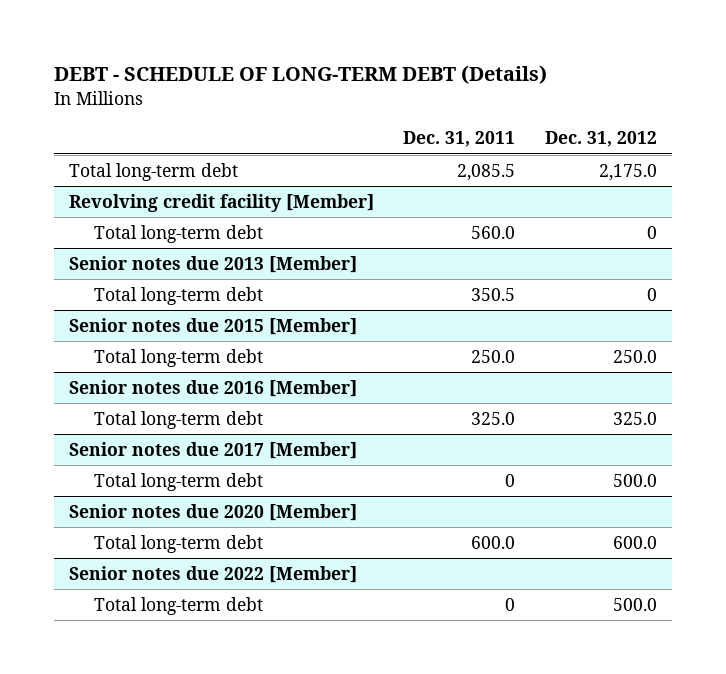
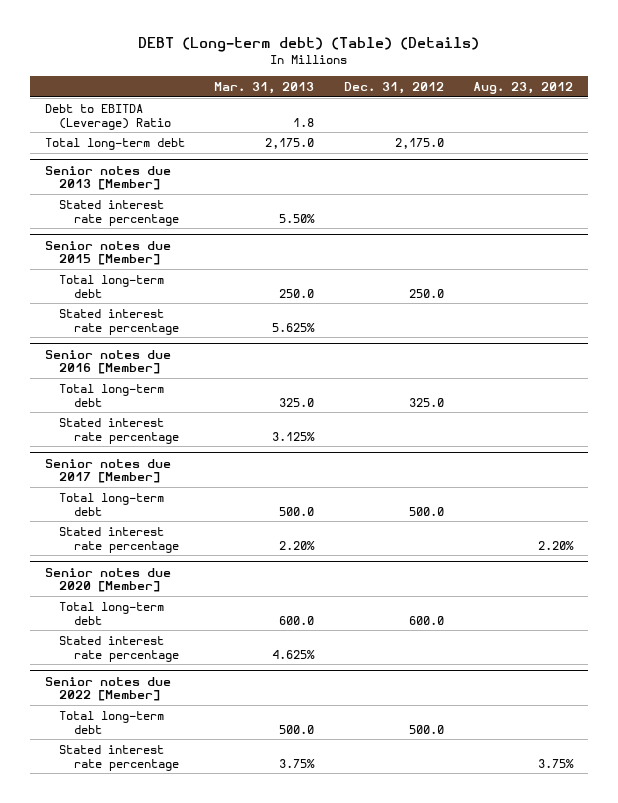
[53,65,547,85] DEBT - SCHEDULE OF LONG-TERM DEBT (Details) -> [137,37,479,53] DEBT (Long-term debt) (Table) (Details)
[403,131,516,148] Dec. 31, 2011 -> none
none -> [214,82,315,95] Mar. 31, 2013
none -> [473,82,574,95] Aug. 23, 2012
none -> [44,103,172,130] Debt to EBITDA (Leverage) Ratio
[68,193,374,212] Revolving credit facility [Member] -> none
[93,224,263,243] Total long-term debt -> none
[93,286,263,305] Total long-term debt -> none
none -> [59,199,179,226] Stated interest rate percentage
none -> [59,308,179,335] Stated interest rate percentage
none -> [59,417,179,444] Stated interest rate percentage
none -> [59,526,179,553] Stated interest rate percentage
none -> [59,635,179,662] Stated interest rate percentage
none -> [59,744,179,771] Stated interest rate percentage

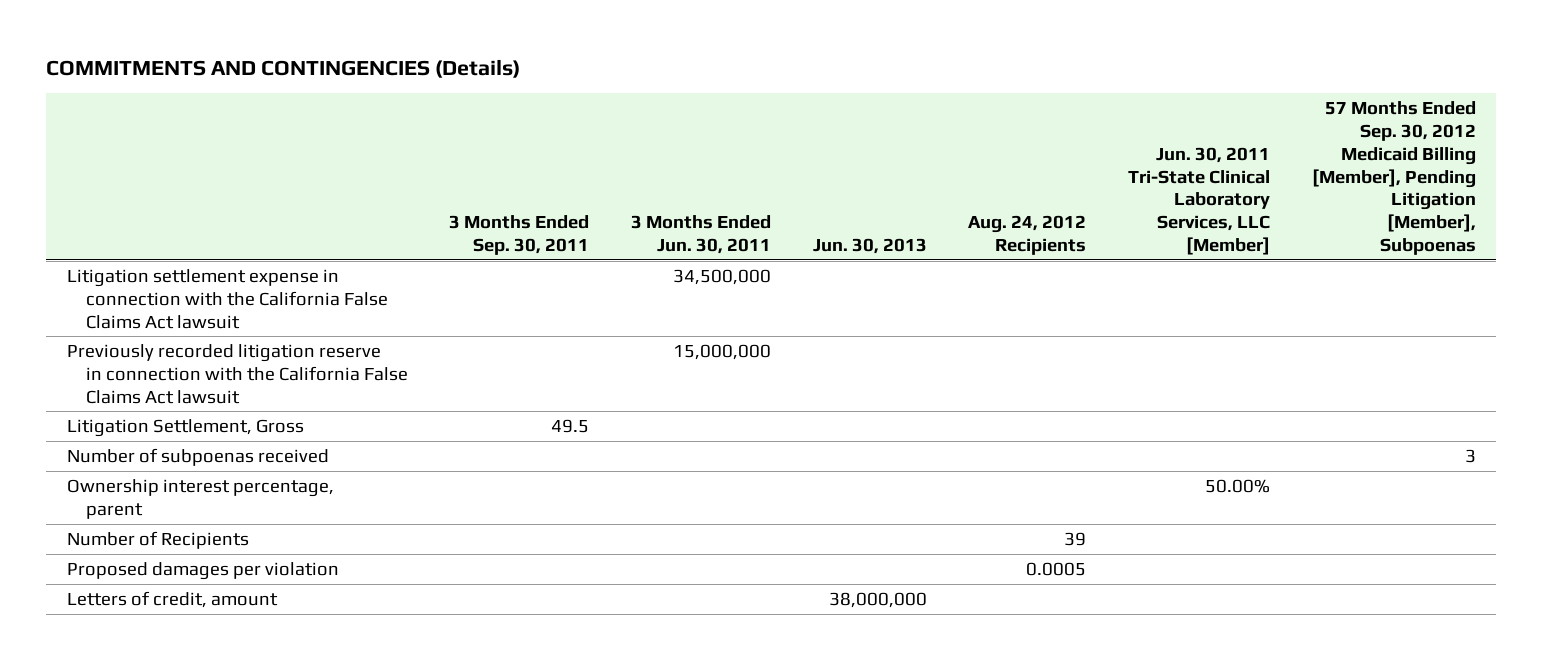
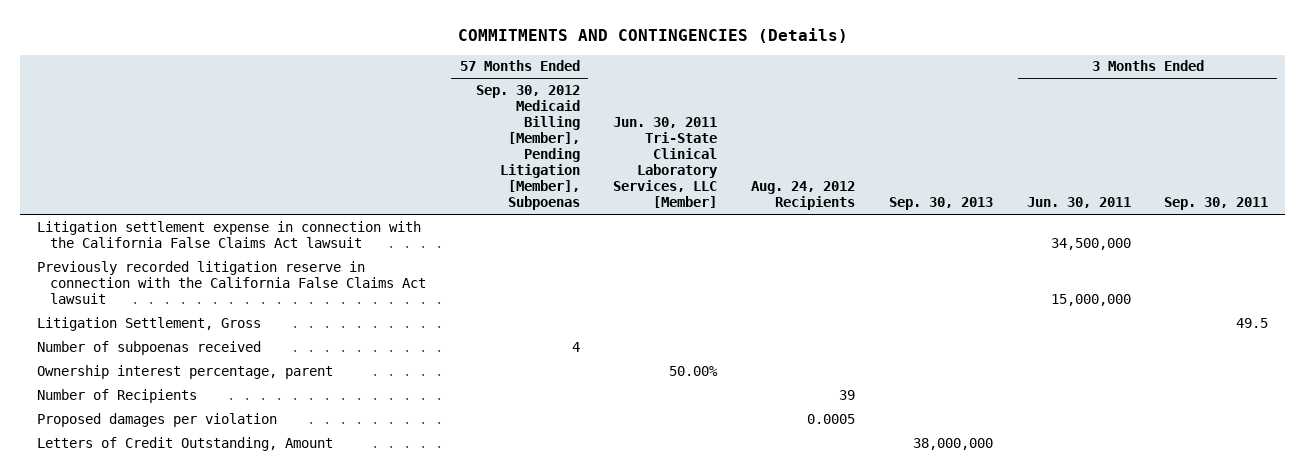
[812,238,927,255] Jun. 30, 2013 -> none
none -> [888,197,993,211] Sep. 30, 2013
[1464,448,1476,463] 3 -> [571,341,580,352] 4
[66,590,278,608] Letters of credit, amount -> [36,436,333,451] Letters of Credit Outstanding, Amount

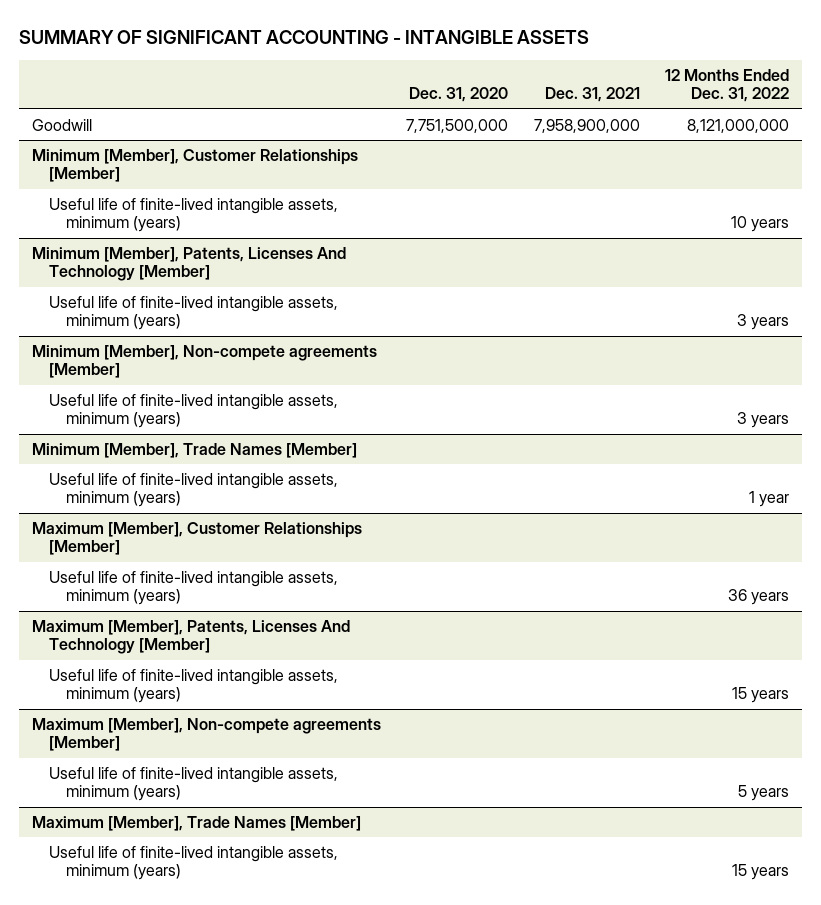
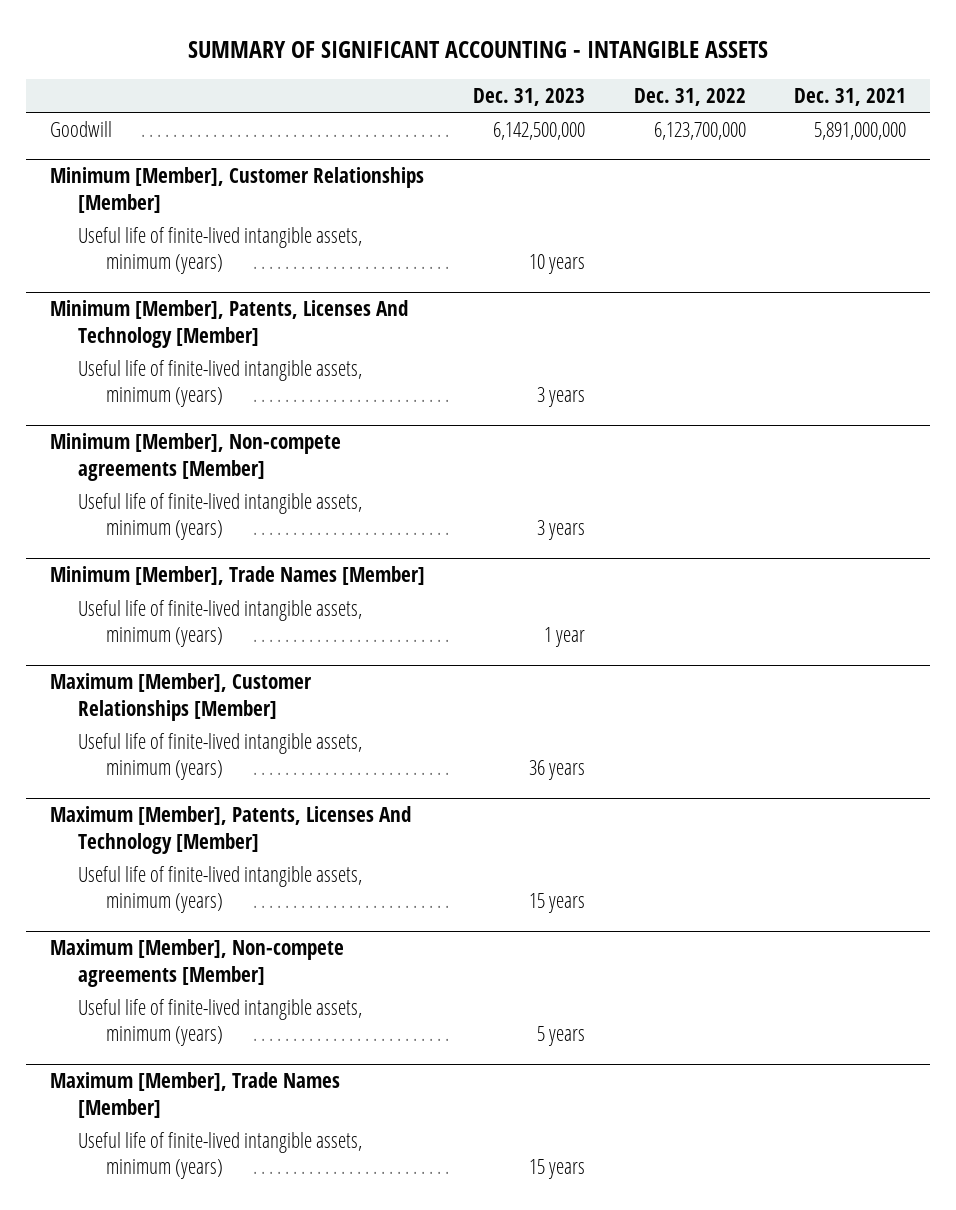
[409,87,509,103] Dec. 31, 2020 -> none
[665,68,790,103] 12 Months Ended Dec. 31, 2022 -> none
none -> [473,87,586,106] Dec. 31, 2023
none -> [633,87,746,106] Dec. 31, 2022
[533,118,640,133] 7,958,900,000 -> [813,122,906,141] 5,891,000,000

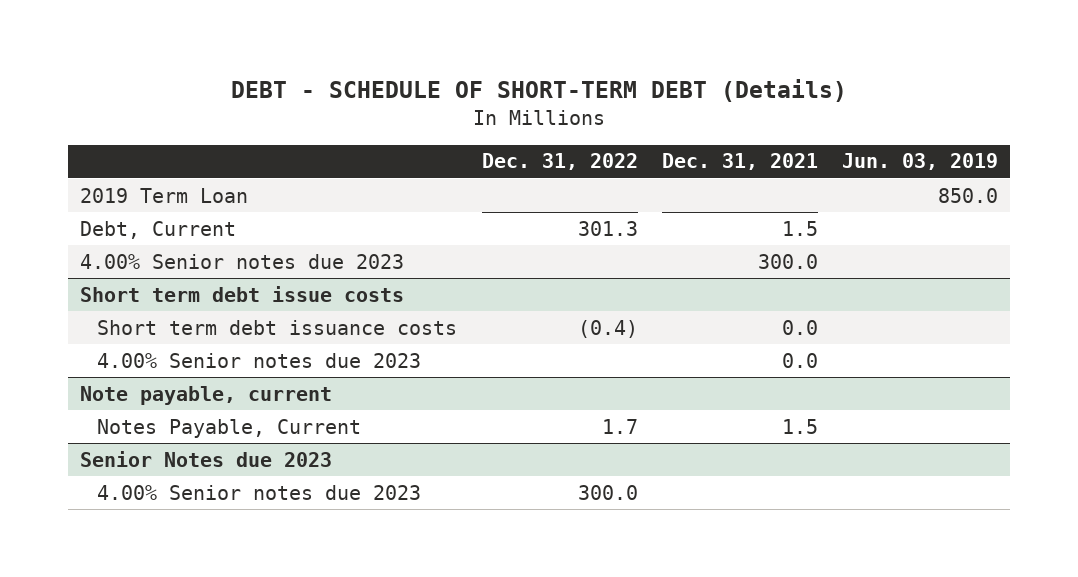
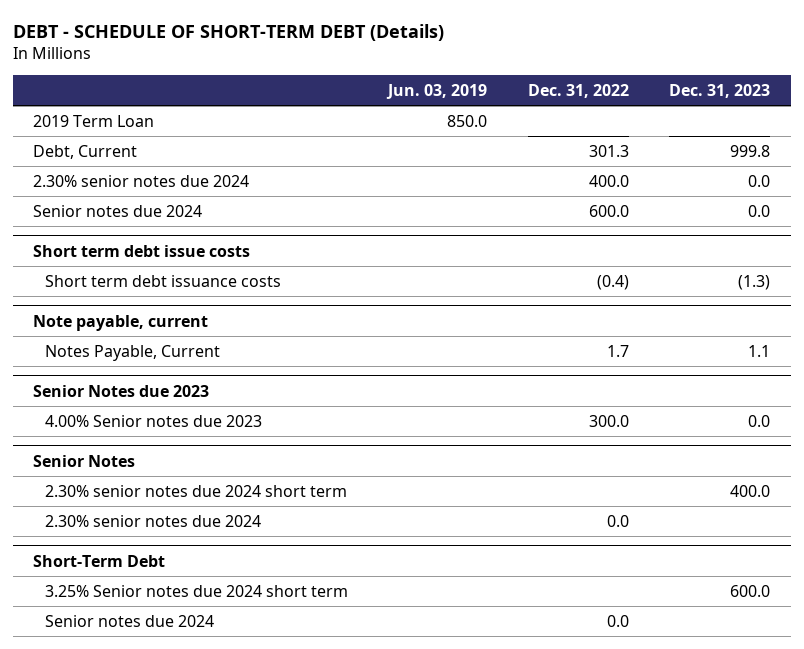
[661,153,818,171] Dec. 31, 2021 -> none
none -> [669,83,771,98] Dec. 31, 2023
[79,253,404,269] 4.00% Senior notes due 2023 -> none
none -> [33,174,250,187] 2.30% senior notes due 2024
none -> [33,204,203,217] Senior notes due 2024
[97,352,422,368] 4.00% Senior notes due 2023 -> none
none -> [33,454,136,467] Senior Notes
none -> [44,484,347,497] 2.30% senior notes due 2024 short term
none -> [44,514,261,527] 2.30% senior notes due 2024
none -> [33,554,166,567] Short-Term Debt
none -> [44,584,348,597] 3.25% Senior notes due 2024 short term
none -> [44,614,214,627] Senior notes due 2024

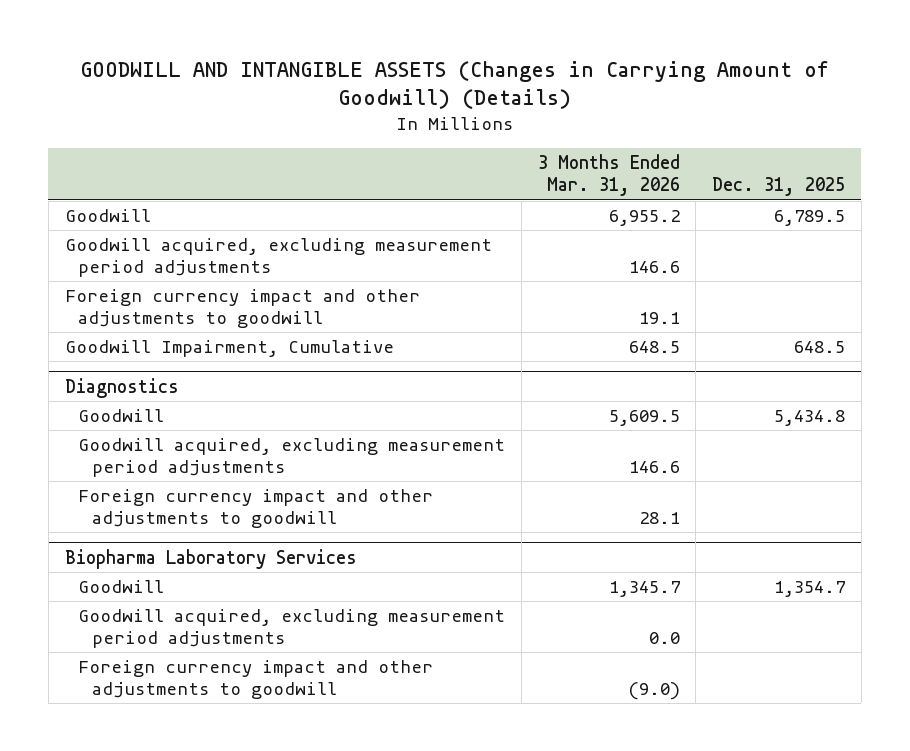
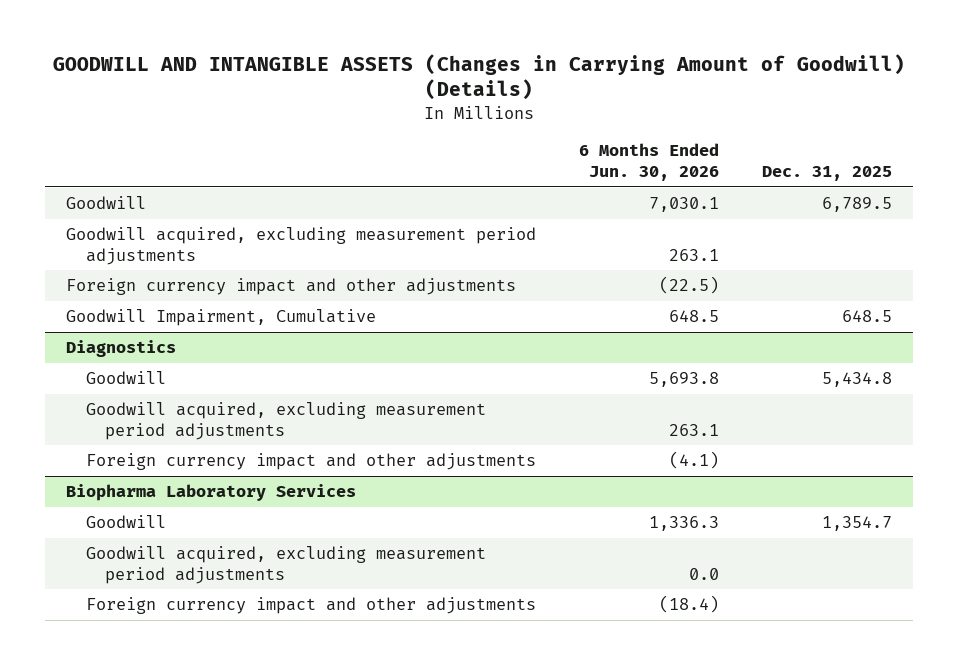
[537,154,680,197] 3 Months Ended Mar. 31, 2026 -> none
none -> [579,143,720,181] 6 Months Ended Jun. 30, 2026
[64,288,420,328] Foreign currency impact and other adjustments to goodwill -> [66,278,517,296] Foreign currency impact and other adjustments
[78,488,434,528] Foreign currency impact and other adjustments to goodwill -> [85,453,536,471] Foreign currency impact and other adjustments
[78,659,434,699] Foreign currency impact and other adjustments to goodwill -> [85,597,536,615] Foreign currency impact and other adjustments

